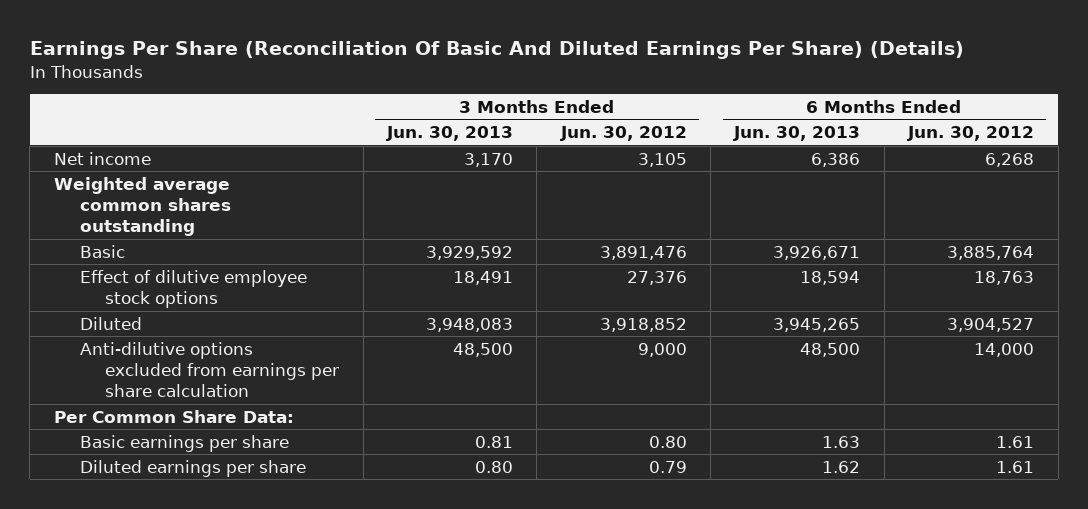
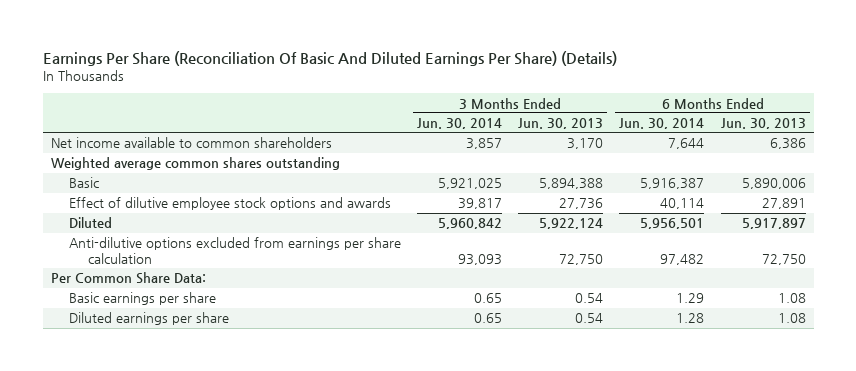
[559,126,687,142] Jun. 30, 2012 -> none
[907,126,1035,142] Jun. 30, 2012 -> none
none -> [417,118,503,130] Jun. 30, 2014
none -> [619,118,705,130] Jun. 30, 2014
[53,151,151,165] Net income -> [50,137,332,149] Net income available to common shareholders
[426,245,514,260] 3,929,592 -> [539,178,604,190] 5,894,388
[773,245,861,260] 3,926,671 -> [741,178,806,190] 5,890,006
[79,269,307,308] Effect of dilutive employee stock options -> [69,197,392,211] Effect of dilutive employee stock options and awards
[453,270,514,285] 18,491 -> [559,198,604,210] 27,736
[800,270,861,285] 18,594 -> [761,198,806,210] 27,891
[426,317,514,332] 3,948,083 -> [539,218,604,230] 5,922,124
[773,317,861,332] 3,945,265 -> [741,218,806,230] 5,917,897
[453,342,514,357] 48,500 -> [559,253,604,265] 72,750
[800,342,861,357] 48,500 -> [761,253,806,265] 72,750
[475,435,514,448] 0.81 -> [575,293,604,304] 0.54
[822,435,861,448] 1.63 -> [777,293,806,304] 1.08
[475,460,514,473] 0.80 -> [575,313,604,324] 0.54
[822,460,861,473] 1.62 -> [777,313,806,324] 1.08

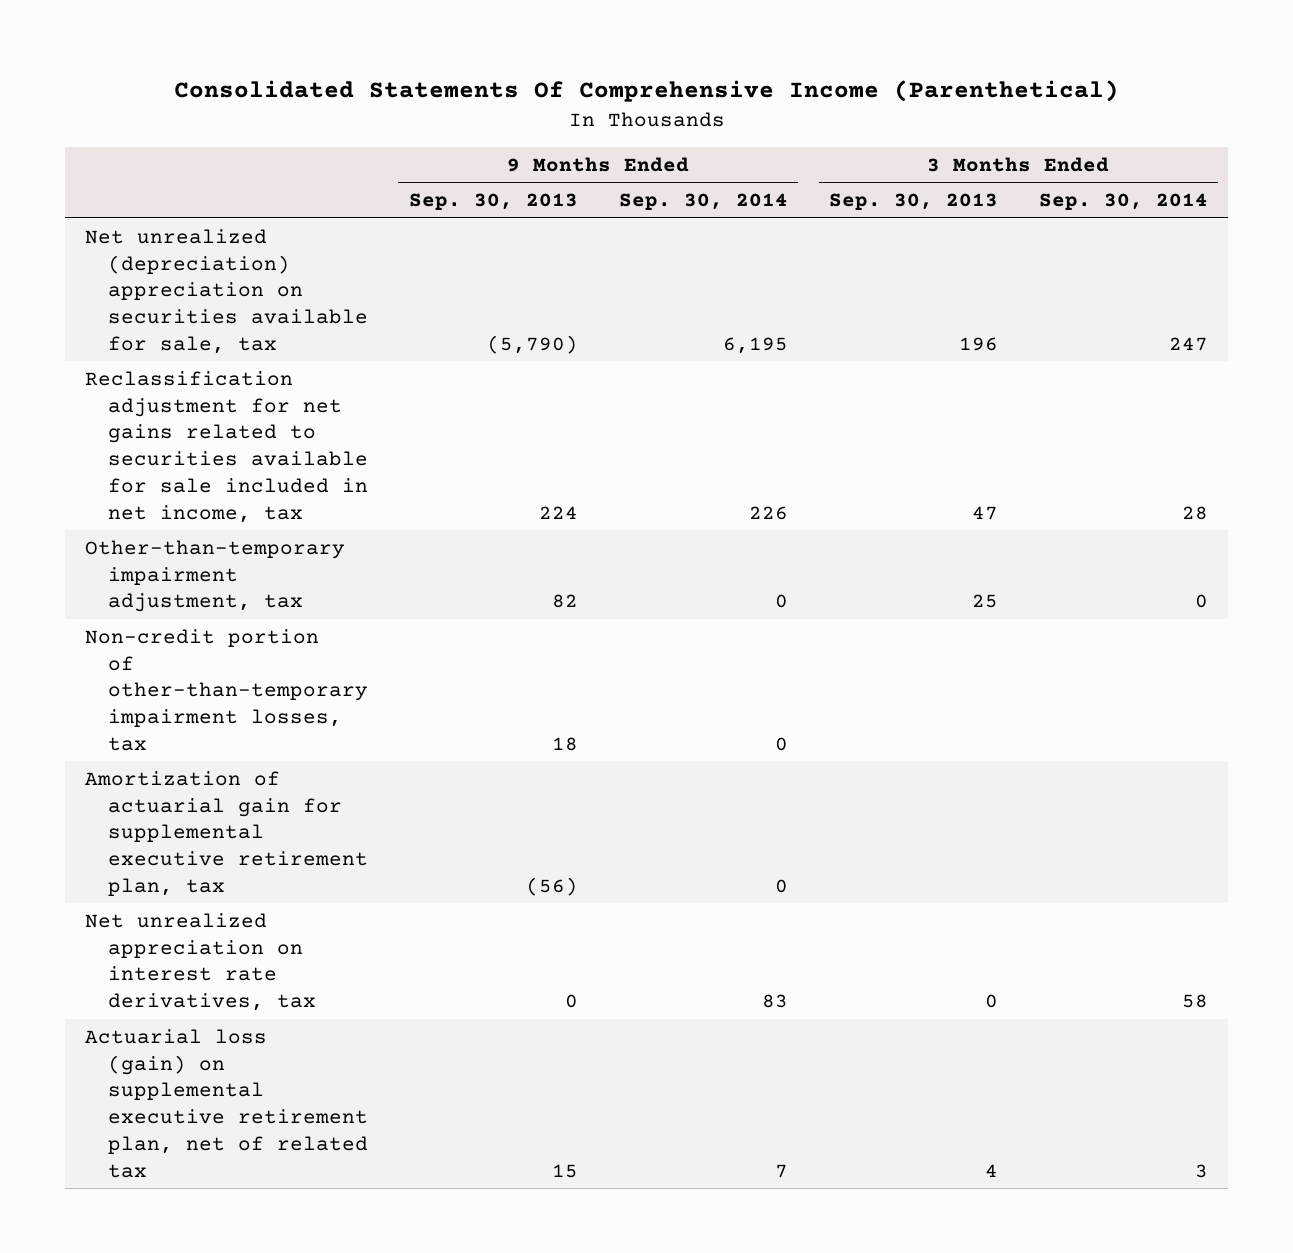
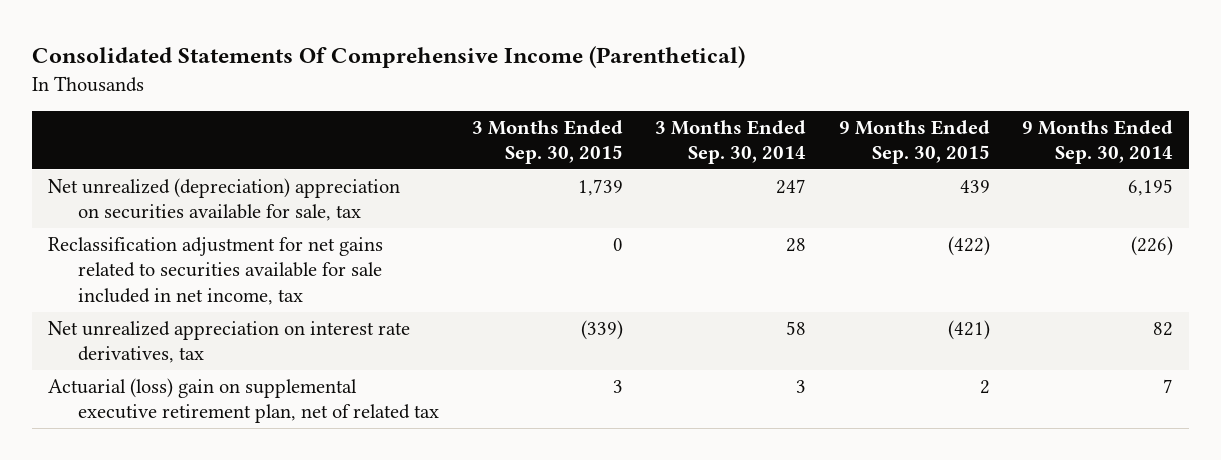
[408,193,578,211] Sep. 30, 2013 -> none
[828,193,998,211] Sep. 30, 2013 -> none
none -> [471,119,623,165] 3 Months Ended Sep. 30, 2015
none -> [838,119,990,165] 9 Months Ended Sep. 30, 2015
[85,539,346,613] Other-than-temporary impairment adjustment, tax -> none
[85,628,368,751] Non-credit portion of other-than-temporary impairment losses, tax -> none
[85,770,368,896] Amortization of actuarial gain for supplemental executive retirement plan, tax -> none
[748,505,788,520] 226 -> [1131,235,1174,256] (226)
[761,994,788,1009] 83 -> [1153,321,1174,336] 82
[85,1028,368,1178] Actuarial loss (gain) on supplemental executive retirement plan, net of related tax -> [48,377,440,424] Actuarial (loss) gain on supplemental executive retirement plan, net of related tax

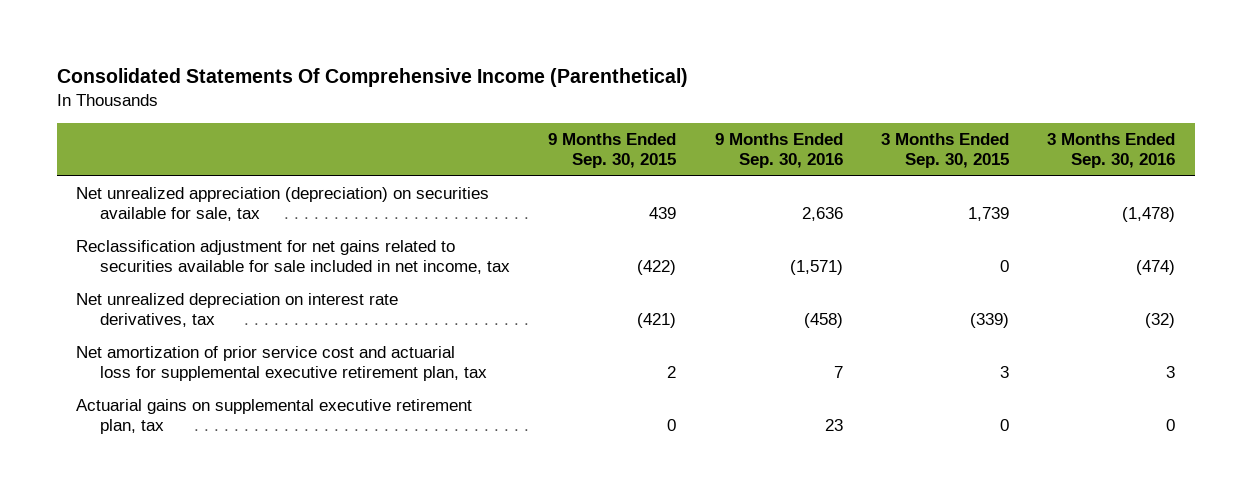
[655,119,807,165] 3 Months Ended Sep. 30, 2014 -> none
[1022,119,1174,165] 9 Months Ended Sep. 30, 2014 -> none
none -> [714,133,843,168] 9 Months Ended Sep. 30, 2016
none -> [1047,133,1176,168] 3 Months Ended Sep. 30, 2016
[48,177,401,222] Net unrealized (depreciation) appreciation on securities available for sale, tax -> [75,187,489,222] Net unrealized appreciation (depreciation) on securities available for sale, tax
[48,320,411,364] Net unrealized appreciation on interest rate derivatives, tax -> [75,293,398,328] Net unrealized depreciation on interest rate derivatives, tax
none -> [75,346,488,382] Net amortization of prior service cost and actuarial loss for supplemental executive retirement plan, tax
[48,377,440,424] Actuarial (loss) gain on supplemental executive retirement plan, net of related tax -> [75,399,472,435] Actuarial gains on supplemental executive retirement plan, tax
[612,379,623,393] 3 -> [1000,419,1010,432] 0
[979,379,990,394] 2 -> [667,419,677,432] 0

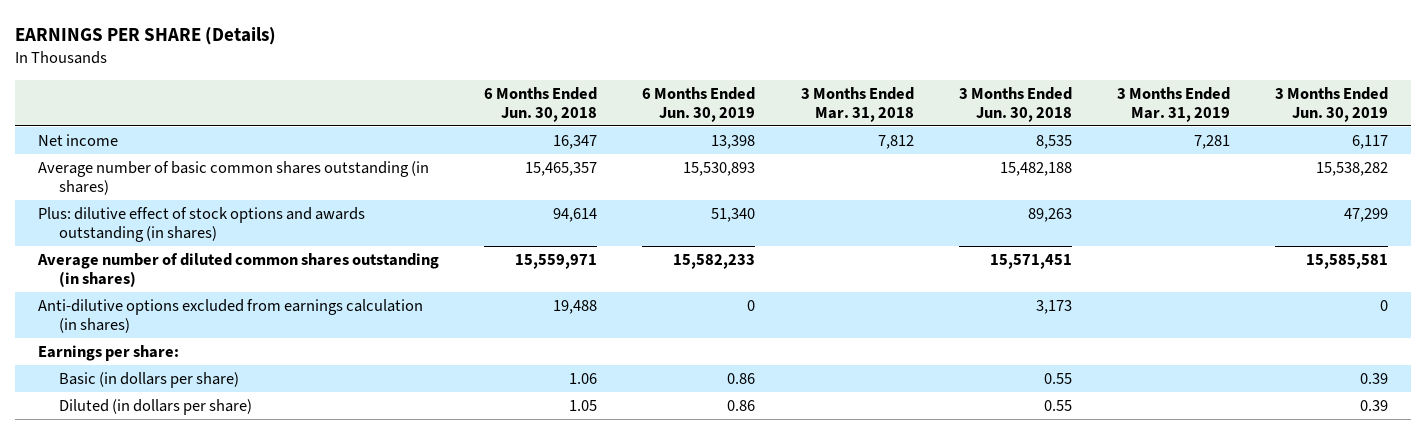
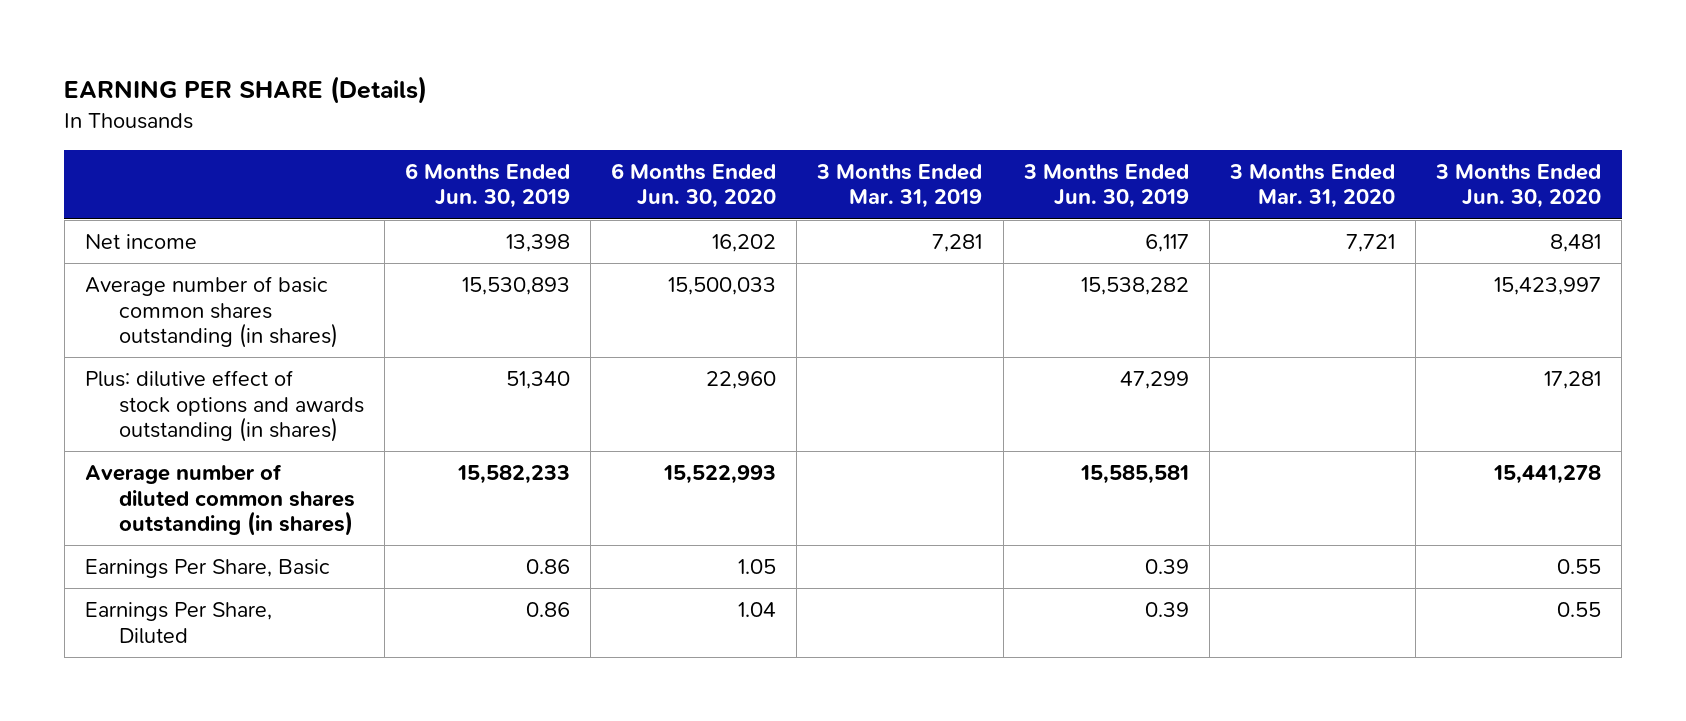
[15,26,277,45] EARNINGS PER SHARE (Details) -> [64,76,428,105] EARNING PER SHARE (Details)
[484,86,598,122] 6 Months Ended Jun. 30, 2018 -> none
[800,86,914,122] 3 Months Ended Mar. 31, 2018 -> none
[958,86,1072,122] 3 Months Ended Jun. 30, 2018 -> none
none -> [611,162,777,209] 6 Months Ended Jun. 30, 2020
none -> [1228,163,1395,209] 3 Months Ended Mar. 31, 2020
none -> [1435,163,1602,209] 3 Months Ended Jun. 30, 2020
[37,298,423,334] Anti-dilutive options excluded from earnings calculation (in shares) -> none
[37,344,179,361] Earnings per share: -> none
[59,371,240,388] Basic (in dollars per share) -> [84,558,330,578] Earnings Per Share, Basic
[59,398,253,415] Diluted (in dollars per share) -> [84,601,272,644] Earnings Per Share, Diluted

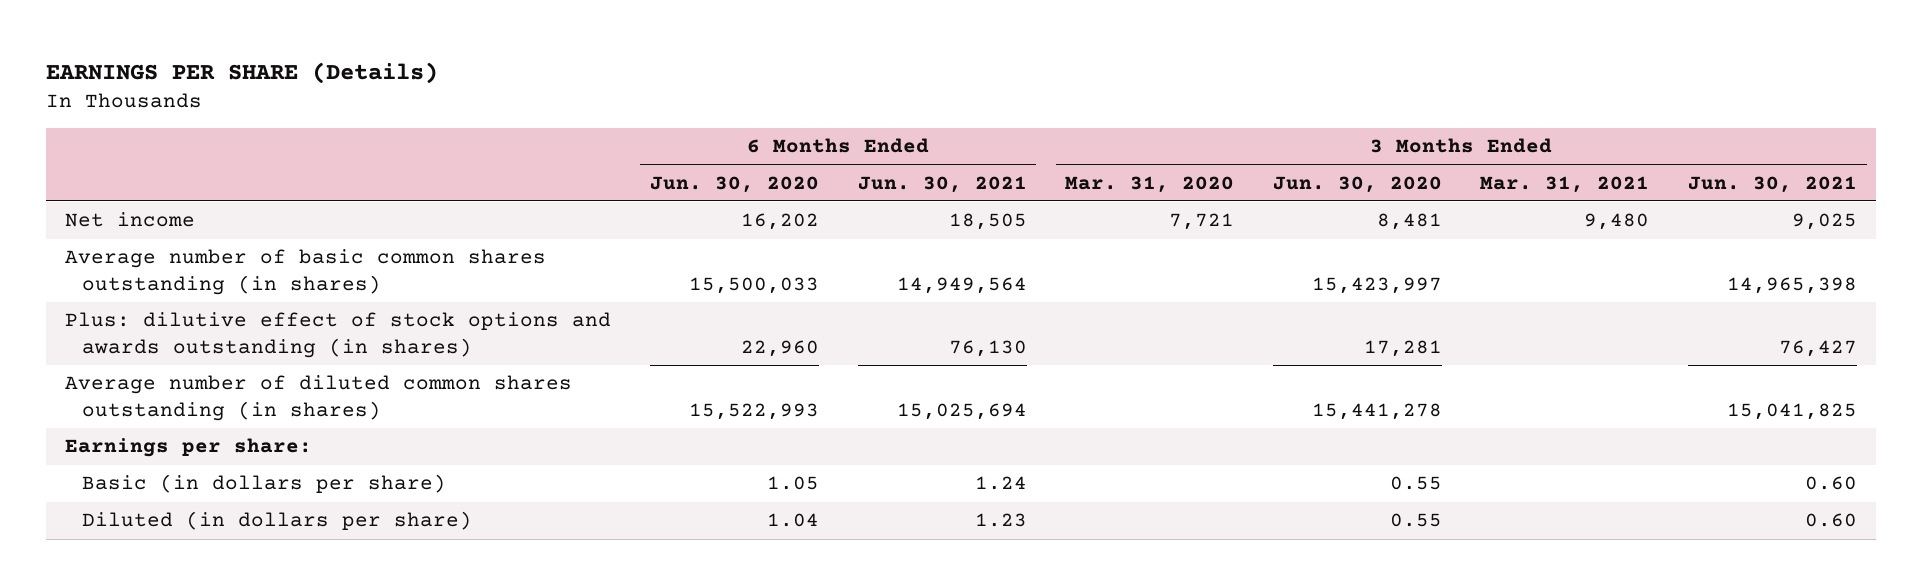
[64,76,428,105] EARNING PER SHARE (Details) -> [45,61,438,84] EARNINGS PER SHARE (Details)
[404,162,570,209] 6 Months Ended Jun. 30, 2019 -> none
[816,163,983,209] 3 Months Ended Mar. 31, 2019 -> none
[1022,163,1189,209] 3 Months Ended Jun. 30, 2019 -> none
none -> [857,175,1027,193] Jun. 30, 2021
none -> [1480,175,1650,193] Mar. 31, 2021
none -> [1688,175,1858,193] Jun. 30, 2021
none -> [65,438,313,458] Earnings per share:
[84,558,330,578] Earnings Per Share, Basic -> [82,474,447,494] Basic (in dollars per share)
[84,601,272,644] Earnings Per Share, Diluted -> [82,511,473,531] Diluted (in dollars per share)

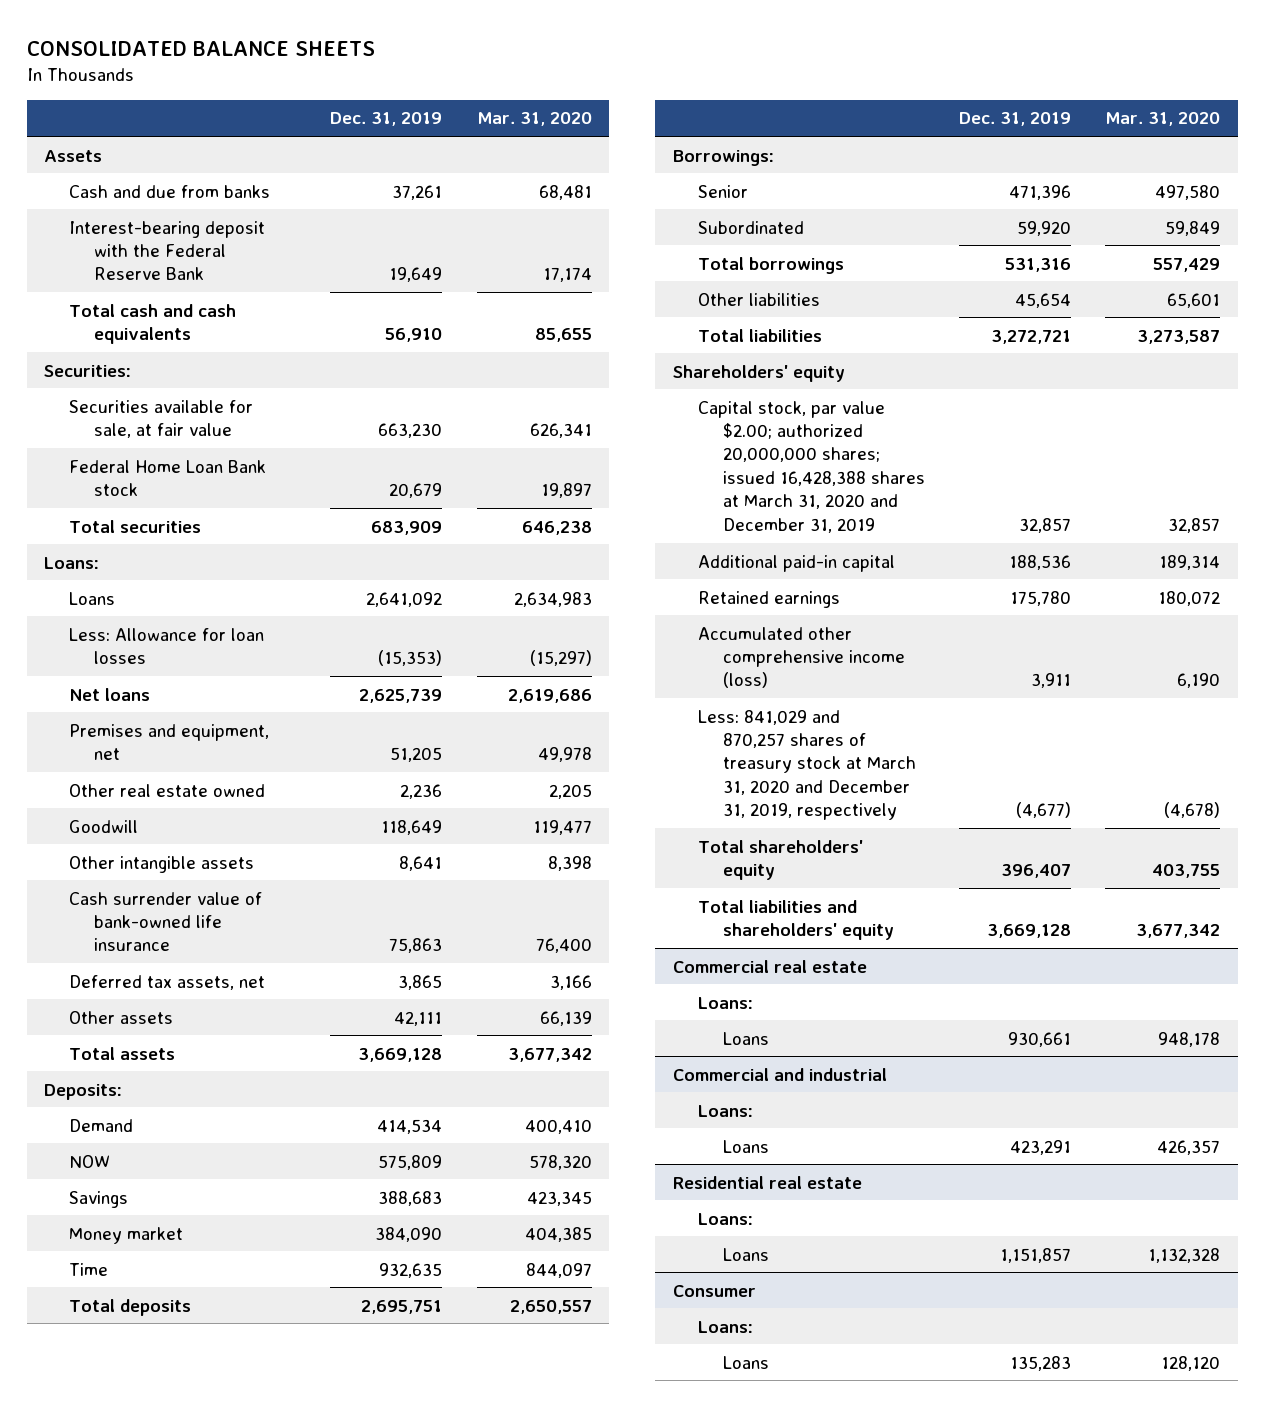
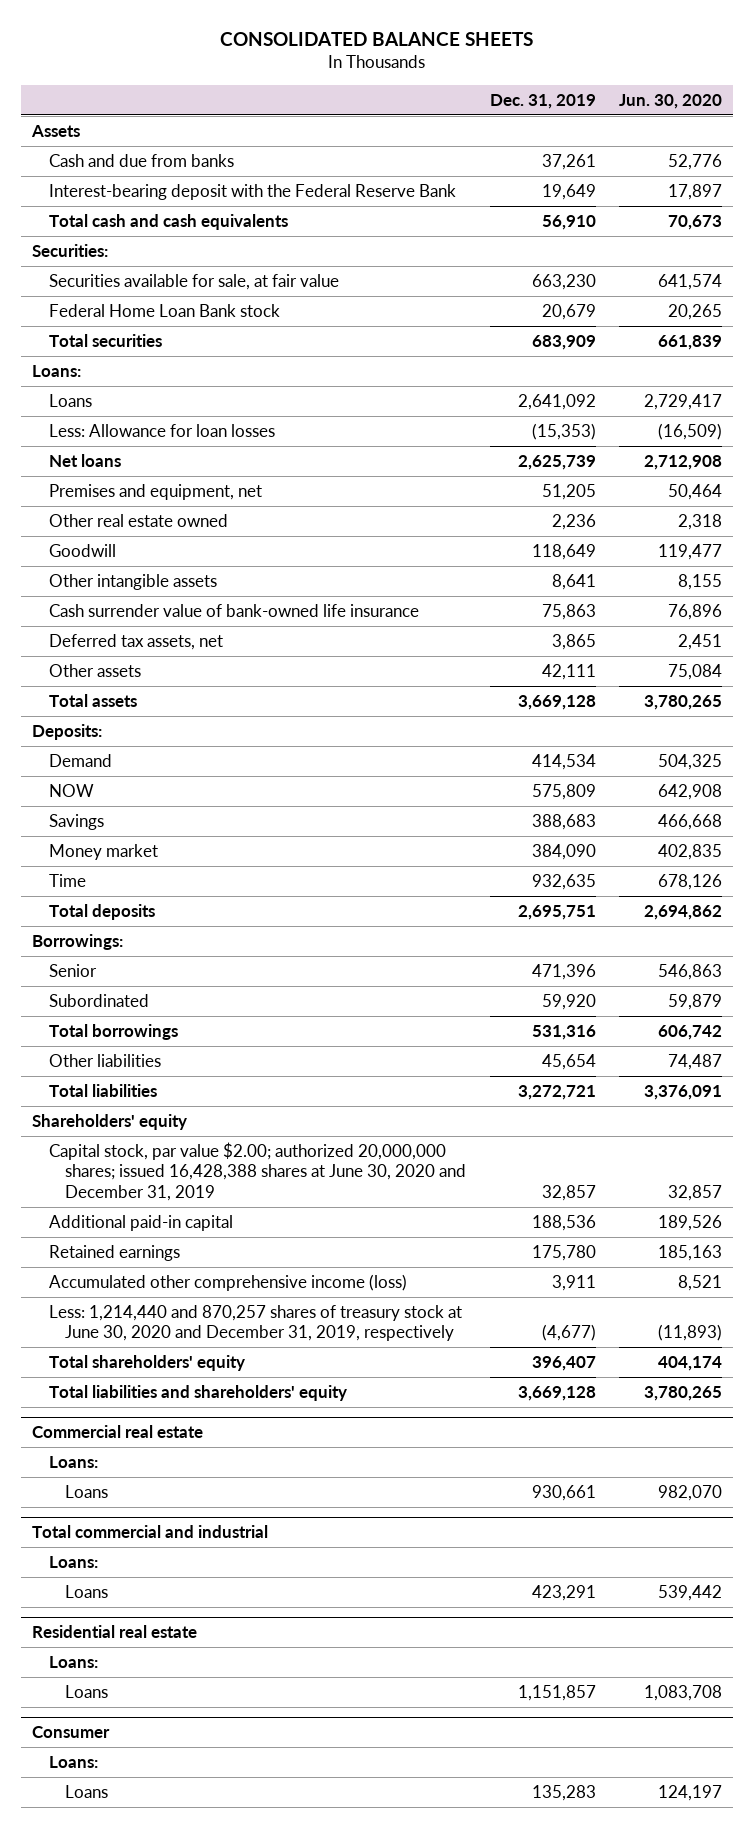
[476,112,592,127] Mar. 31, 2020 -> none
none -> [618,93,722,109] Jun. 30, 2020
[697,400,925,533] Capital stock, par value $2.00; authorized 20,000,000 shares; issued 16,428,388 shares at March 31, 2020 and December 31, 2019 -> [48,1141,467,1201] Capital stock, par value $2.00; authorized 20,000,000 shares; issued 16,428,388 shares at June 30, 2020 and December 31, 2019
[697,709,916,821] Less: 841,029 and 870,257 shares of treasury stock at March 31, 2020 and December 31, 2019, respectively -> [48,1304,462,1342] Less: 1,214,440 and 870,257 shares of treasury stock at June 30, 2020 and December 31, 2019, respectively
[672,1067,887,1081] Commercial and industrial -> [32,1525,269,1539] Total commercial and industrial

